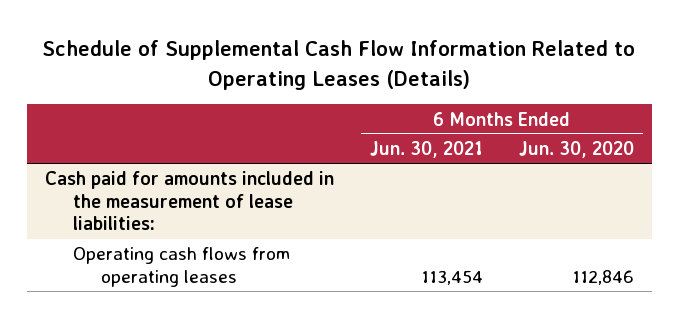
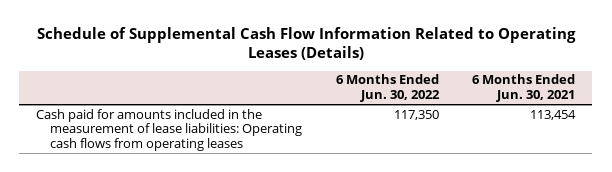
[518,141,634,159] Jun. 30, 2020 -> none
none -> [335,74,440,103] 6 Months Ended Jun. 30, 2022
[45,171,335,231] Cash paid for amounts included in the measurement of lease liabilities: -> none
[73,247,291,287] Operating cash flows from operating leases -> [36,108,302,152] Cash paid for amounts included in the measurement of lease liabilities: Operating cash flows from operating leases

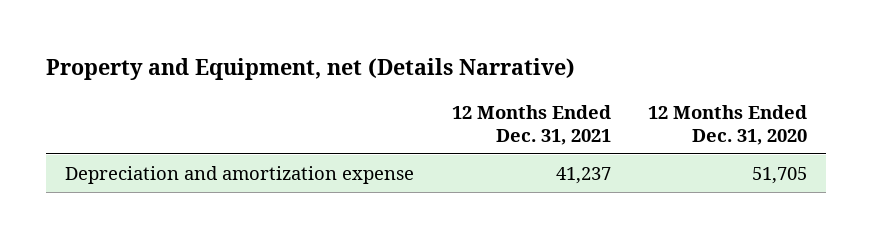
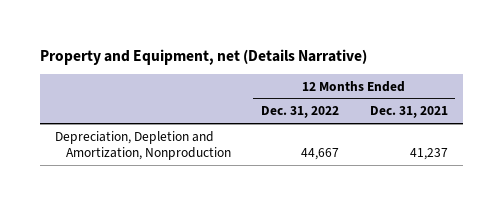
[648,104,808,145] 12 Months Ended Dec. 31, 2020 -> none
none -> [261,106,340,119] Dec. 31, 2022
[65,166,415,185] Depreciation and amortization expense -> [55,130,231,161] Depreciation, Depletion and Amortization, Nonproduction

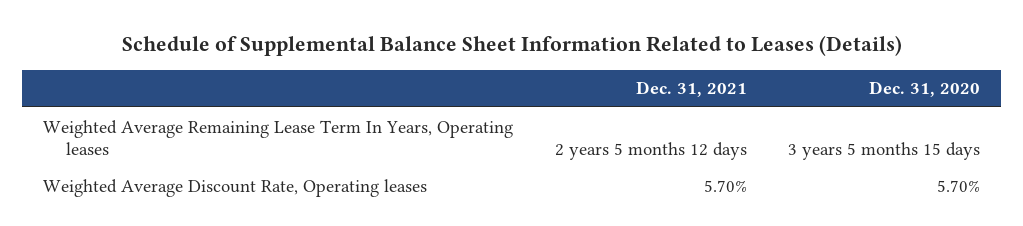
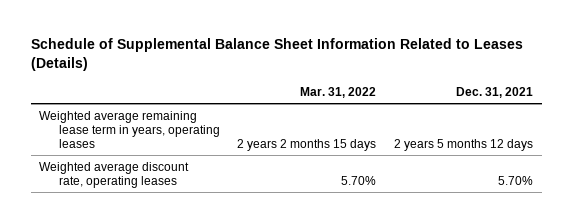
[869,81,981,98] Dec. 31, 2020 -> none
none -> [300,86,377,98] Mar. 31, 2022
[42,119,513,155] Weighted Average Remaining Lease Term In Years, Operating leases -> [39,110,220,148] Weighted average remaining lease term in years, operating leases
[42,178,427,197] Weighted Average Discount Rate, Operating leases -> [39,161,190,188] Weighted average discount rate, operating leases

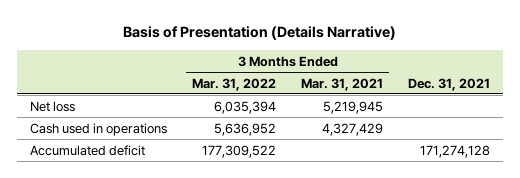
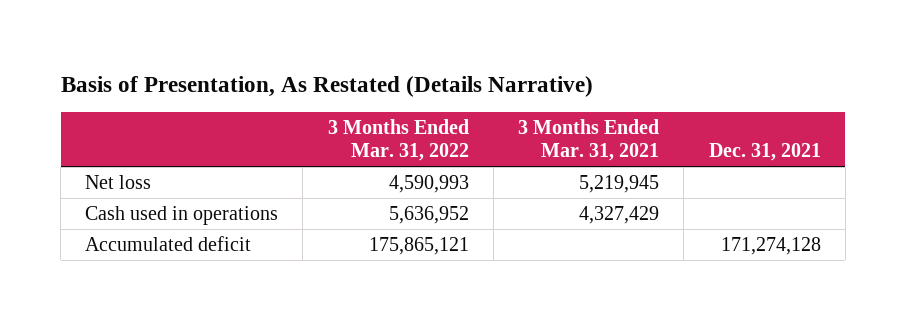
[123,26,397,41] Basis of Presentation (Details Narrative) -> [60,75,593,97] Basis of Presentation, As Restated (Details Narrative)
[214,100,277,114] 6,035,394 -> [388,174,469,193] 4,590,993
[202,144,277,158] 177,309,522 -> [368,236,469,255] 175,865,121

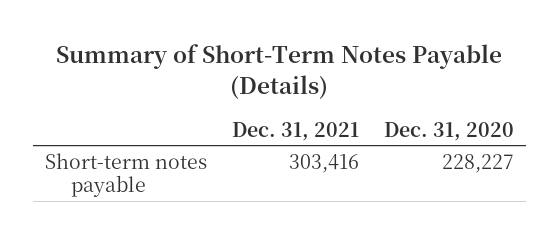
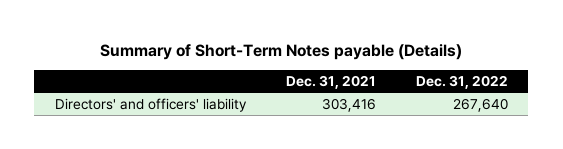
[56,44,503,99] Summary of Short-Term Notes Payable (Details) -> [100,44,463,61] Summary of Short-Term Notes payable (Details)
[383,121,514,141] Dec. 31, 2020 -> none
none -> [416,75,509,90] Dec. 31, 2022
[45,153,208,198] Short-term notes payable -> [54,97,247,112] Directors' and officers' liability

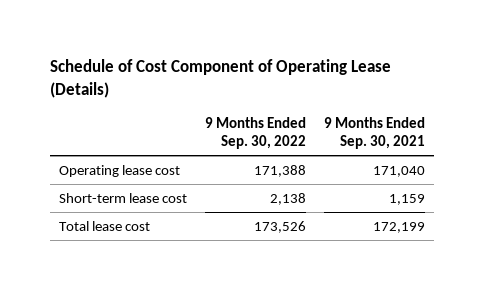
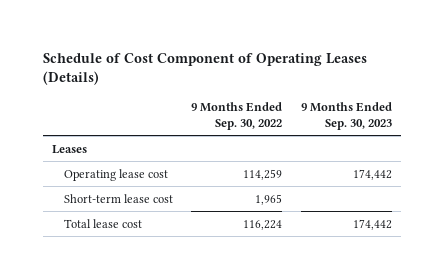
[49,59,391,99] Schedule of Cost Component of Operating Lease (Details) -> [43,52,368,85] Schedule of Cost Component of Operating Leases (Details)
[323,117,425,150] 9 Months Ended Sep. 30, 2021 -> none
none -> [300,101,392,130] 9 Months Ended Sep. 30, 2023
none -> [52,144,88,154] Leases
[253,164,306,177] 171,388 -> [243,168,283,180] 114,259
[269,192,306,205] 2,138 -> [255,193,283,205] 1,965
[253,220,306,233] 173,526 -> [243,219,283,230] 116,224

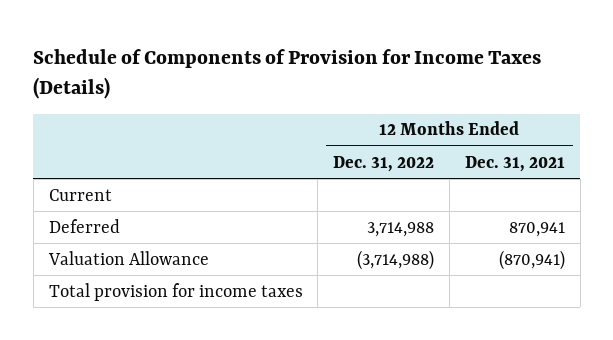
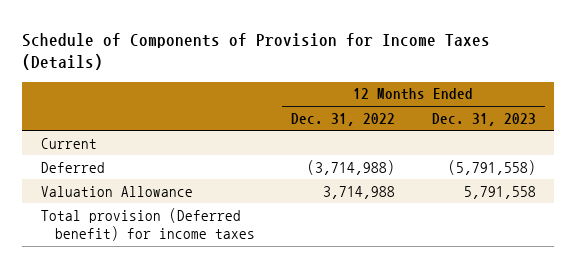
[464,155,565,172] Dec. 31, 2021 -> none
none -> [431,112,536,126] Dec. 31, 2023
[367,221,435,237] 3,714,988 -> [307,159,396,175] (3,714,988)
[357,249,435,270] (3,714,988) -> [323,185,396,199] 3,714,988
[48,282,303,301] Total provision for income taxes -> [40,207,256,241] Total provision (Deferred benefit) for income taxes

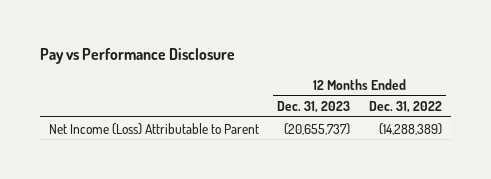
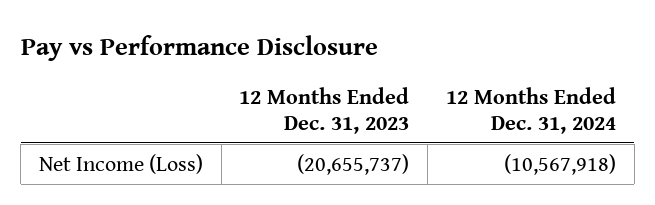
[368,100,442,113] Dec. 31, 2022 -> none
none -> [446,86,617,134] 12 Months Ended Dec. 31, 2024
[48,122,259,135] Net Income (Loss) Attributable to Parent -> [38,153,203,174] Net Income (Loss)

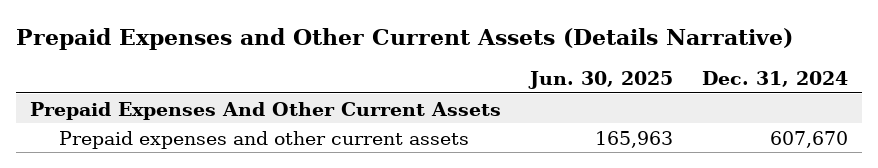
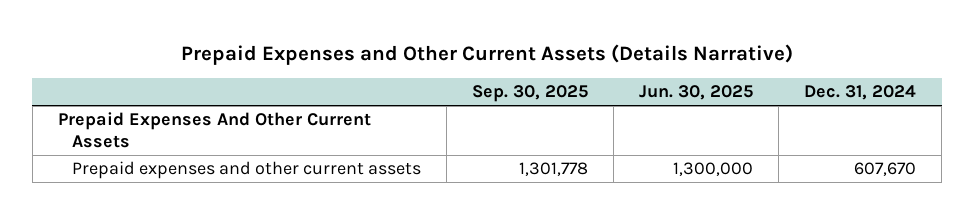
none -> [472,85,589,103] Sep. 30, 2025
[594,130,673,148] 165,963 -> [673,162,754,177] 1,300,000

